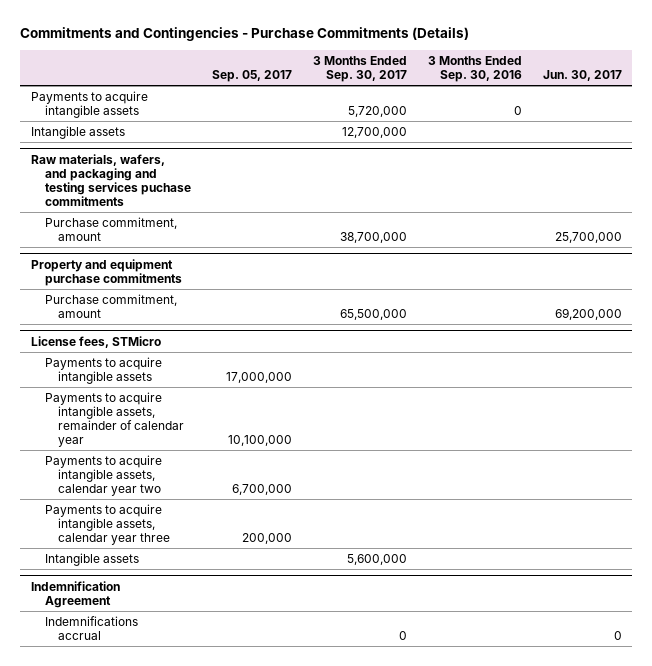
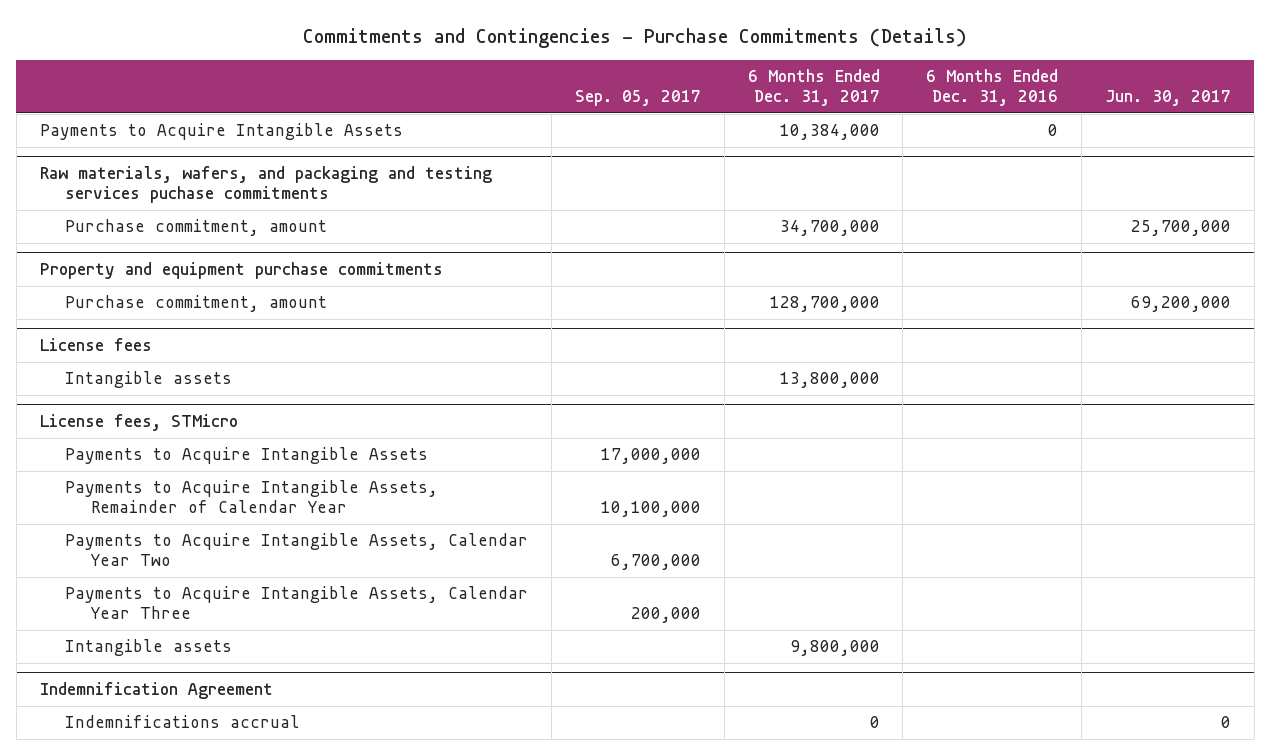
[312,56,407,82] 3 Months Ended Sep. 30, 2017 -> none
[427,56,522,82] 3 Months Ended Sep. 30, 2016 -> none
none -> [747,69,880,107] 6 Months Ended Dec. 31, 2017
none -> [926,69,1059,107] 6 Months Ended Dec. 31, 2016
[30,125,125,139] Intangible assets -> none
[30,90,148,118] Payments to acquire intangible assets -> [39,123,403,141] Payments to Acquire Intangible Assets
none -> [39,338,152,352] License fees
none -> [65,371,233,389] Intangible assets
[44,356,162,384] Payments to acquire intangible assets -> [65,447,429,465] Payments to Acquire Intangible Assets
[44,391,185,447] Payments to acquire intangible assets, remainder of calendar year -> [65,480,439,514] Payments to Acquire Intangible Assets, Remainder of Calendar Year
[44,454,162,496] Payments to acquire intangible assets, calendar year two -> [65,533,529,567] Payments to Acquire Intangible Assets, Calendar Year Two
[44,503,171,545] Payments to acquire intangible assets, calendar year three -> [65,586,529,620] Payments to Acquire Intangible Assets, Calendar Year Three

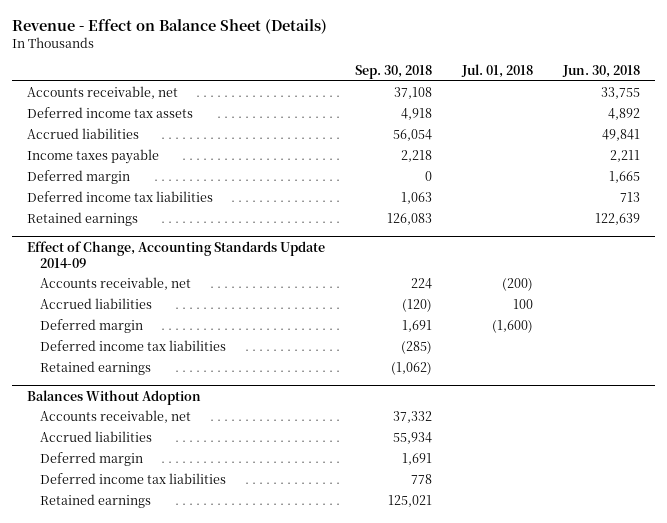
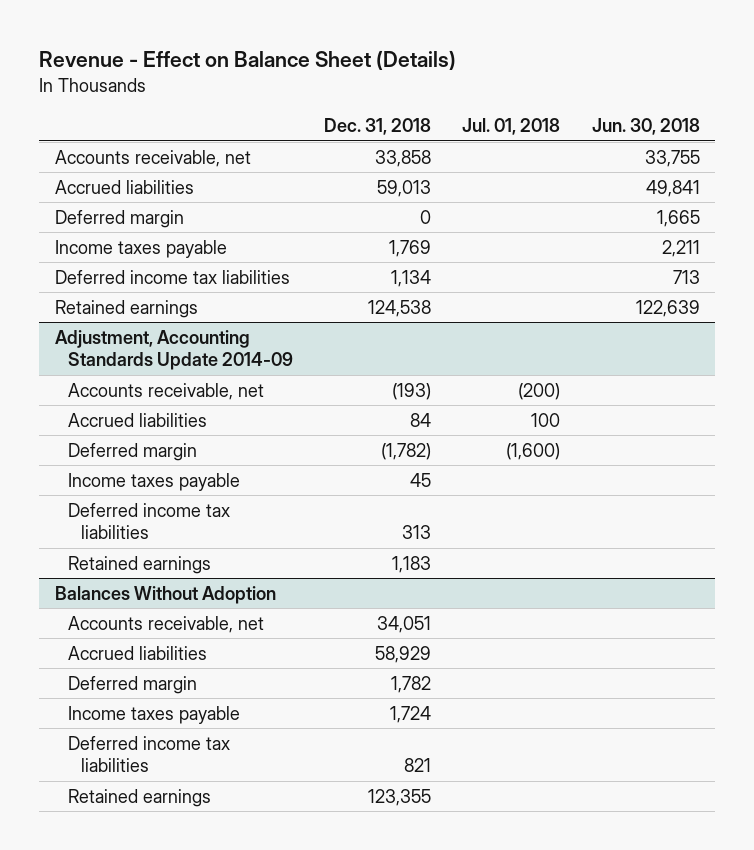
[354,65,432,80] Sep. 30, 2018 -> none
none -> [324,118,432,136] Dec. 31, 2018
[26,106,193,118] Deferred income tax assets -> none
[26,148,159,164] Income taxes payable -> [54,239,227,258] Income taxes payable
[26,240,325,268] Effect of Change, Accounting Standards Update 2014-09 -> [54,329,293,371] Adjustment, Accounting Standards Update 2014-09
none -> [67,472,240,491] Income taxes payable
none -> [67,705,240,724] Income taxes payable

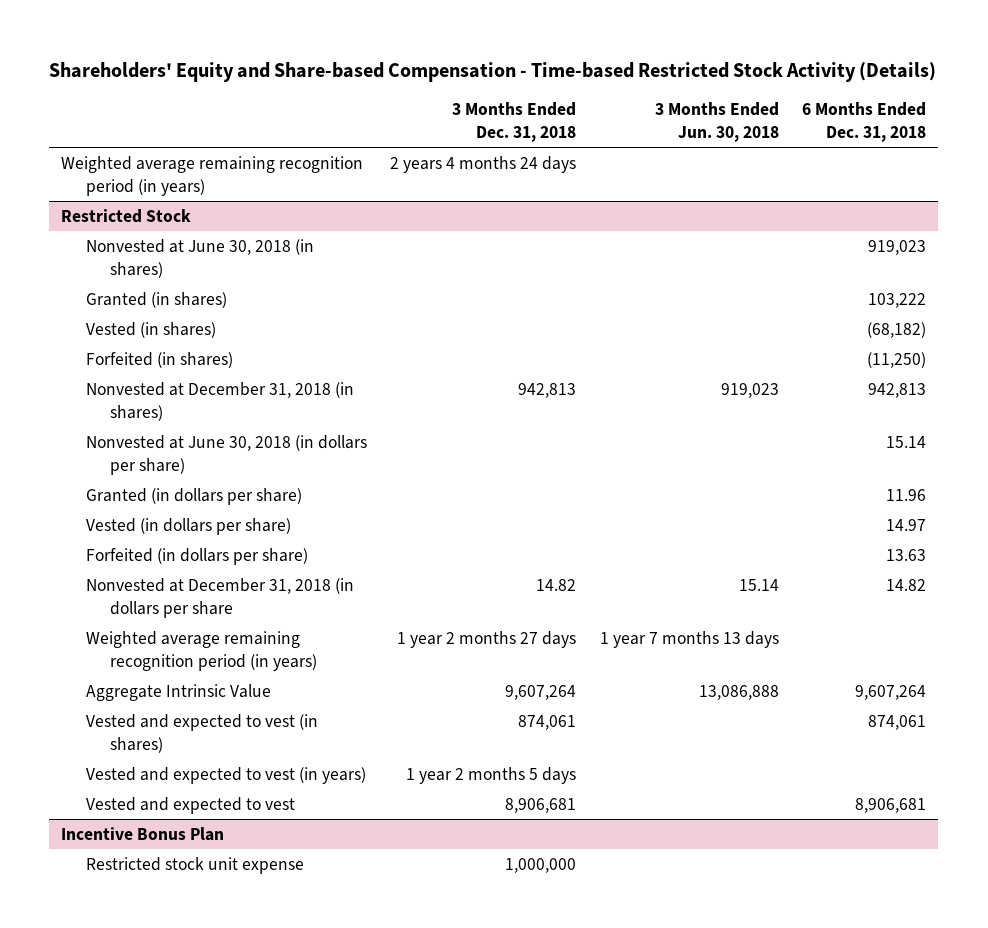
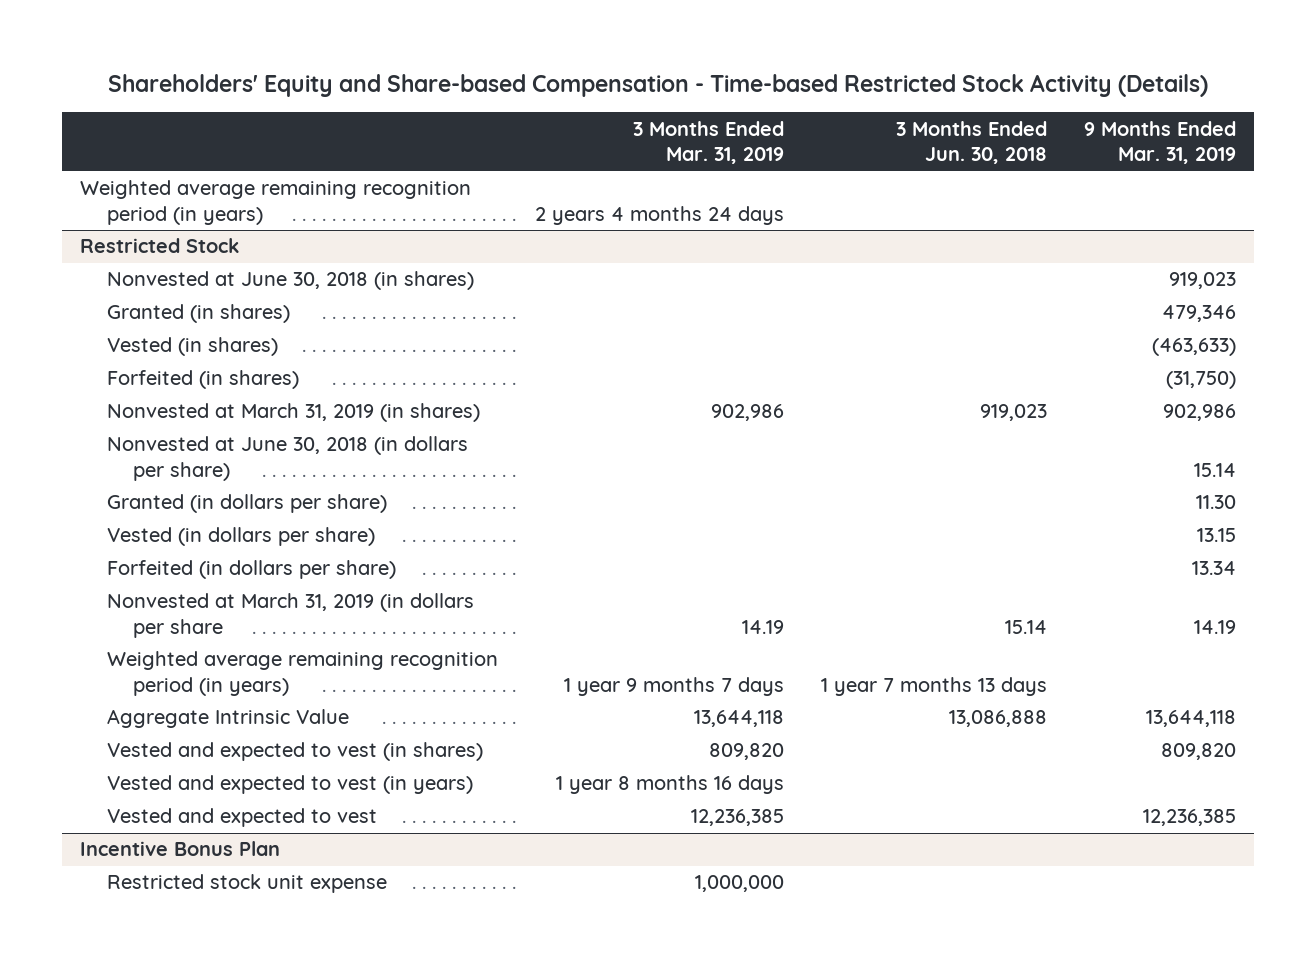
[452,102,577,142] 3 Months Ended Dec. 31, 2018 -> none
[802,102,927,142] 6 Months Ended Dec. 31, 2018 -> none
none -> [632,120,784,165] 3 Months Ended Mar. 31, 2019
none -> [1083,120,1236,165] 9 Months Ended Mar. 31, 2019
[85,382,354,421] Nonvested at December 31, 2018 (in shares) -> [106,403,480,423] Nonvested at March 31, 2019 (in shares)
[85,578,354,618] Nonvested at December 31, 2018 (in dollars per share -> [106,593,474,638] Nonvested at March 31, 2019 (in dollars per share

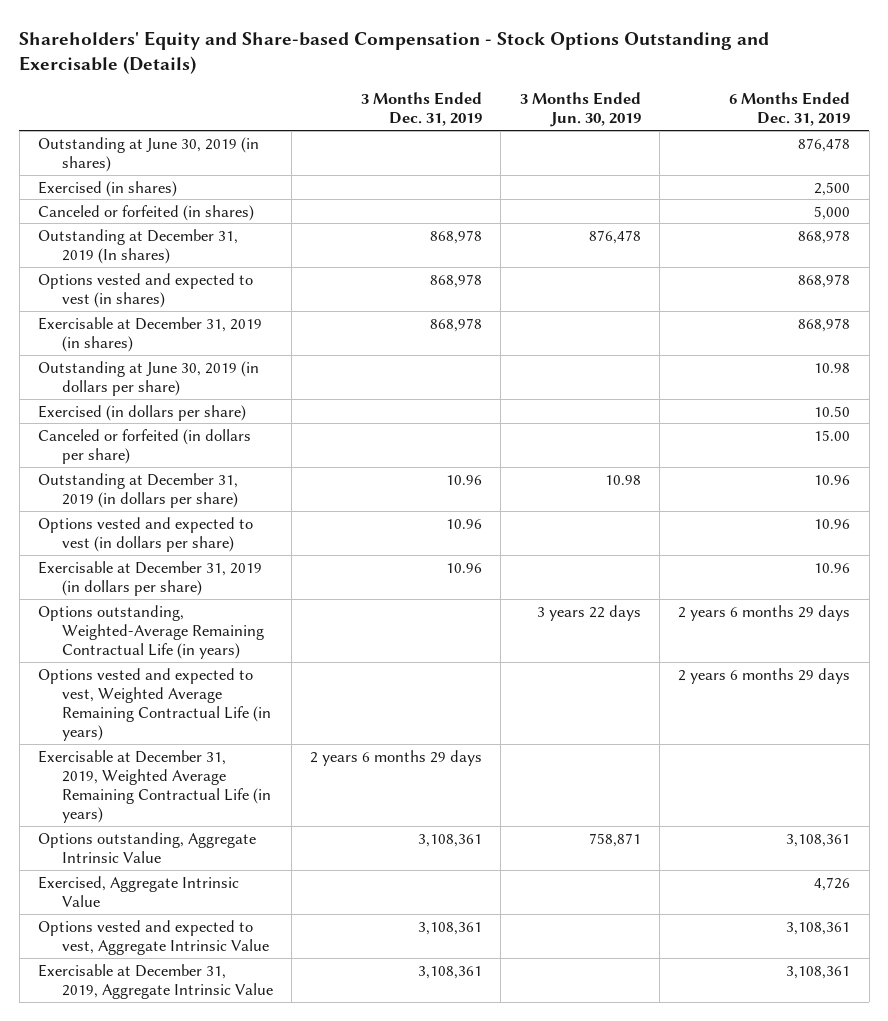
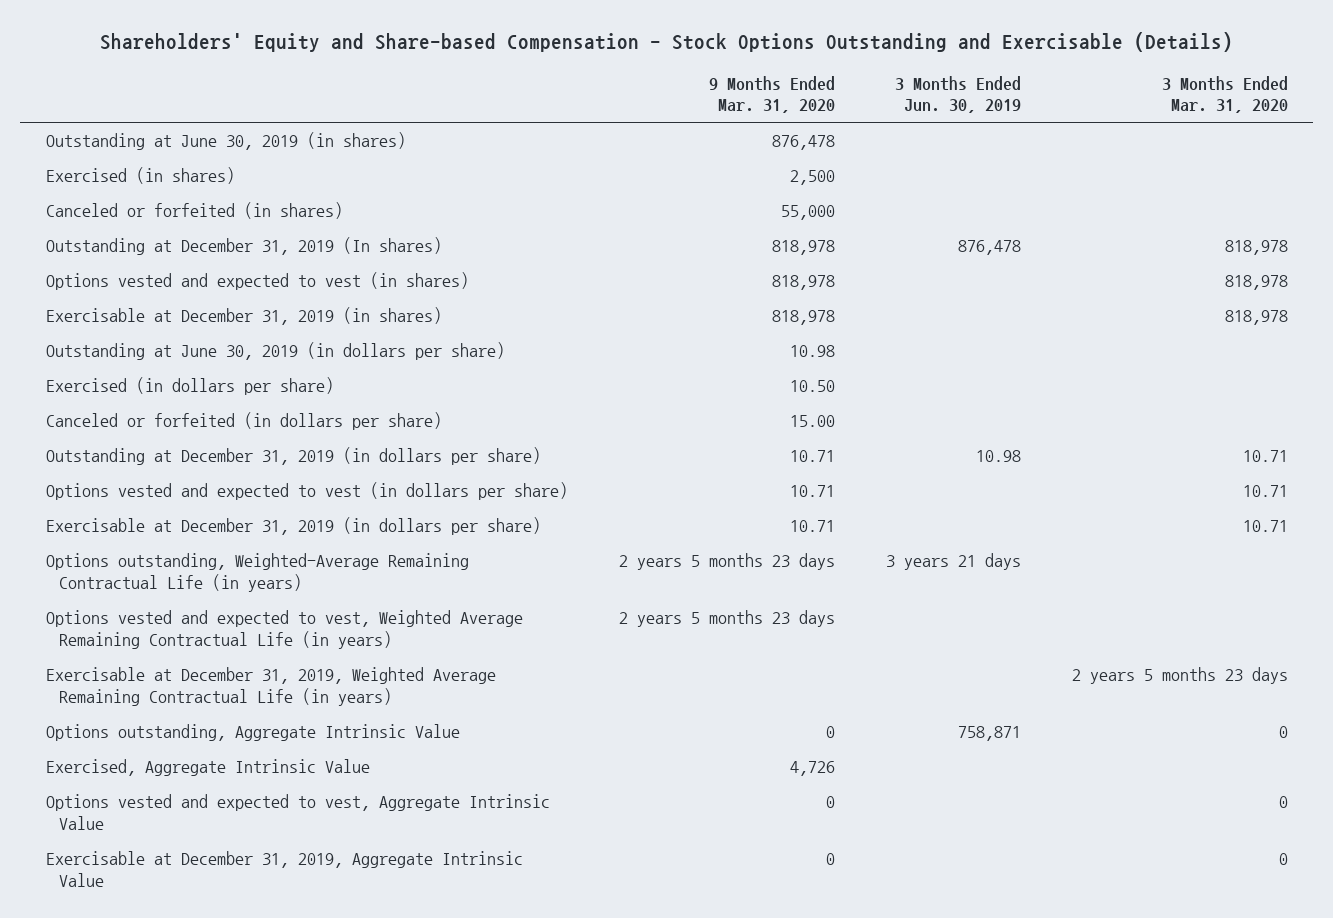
[361,92,483,127] 3 Months Ended Dec. 31, 2019 -> none
[729,92,851,127] 6 Months Ended Dec. 31, 2019 -> none
none -> [708,76,835,114] 9 Months Ended Mar. 31, 2020
none -> [1161,76,1288,114] 3 Months Ended Mar. 31, 2020
[536,604,641,621] 3 years 22 days -> [885,553,1021,571] 3 years 21 days

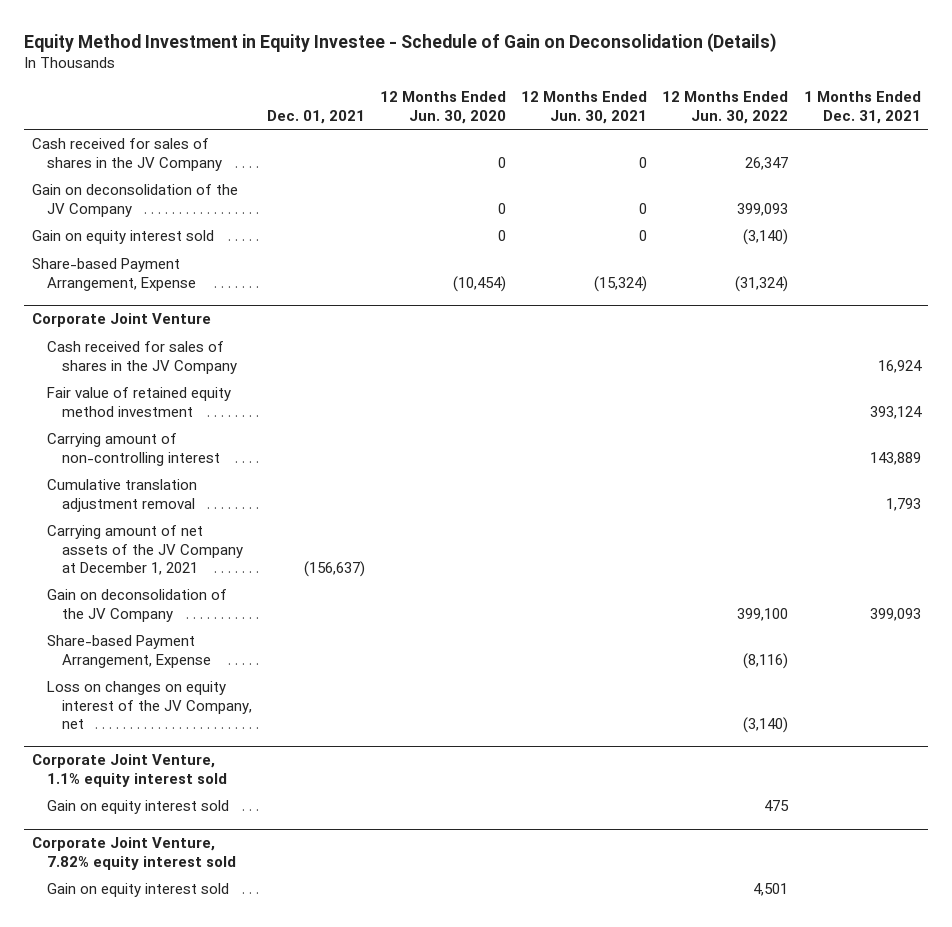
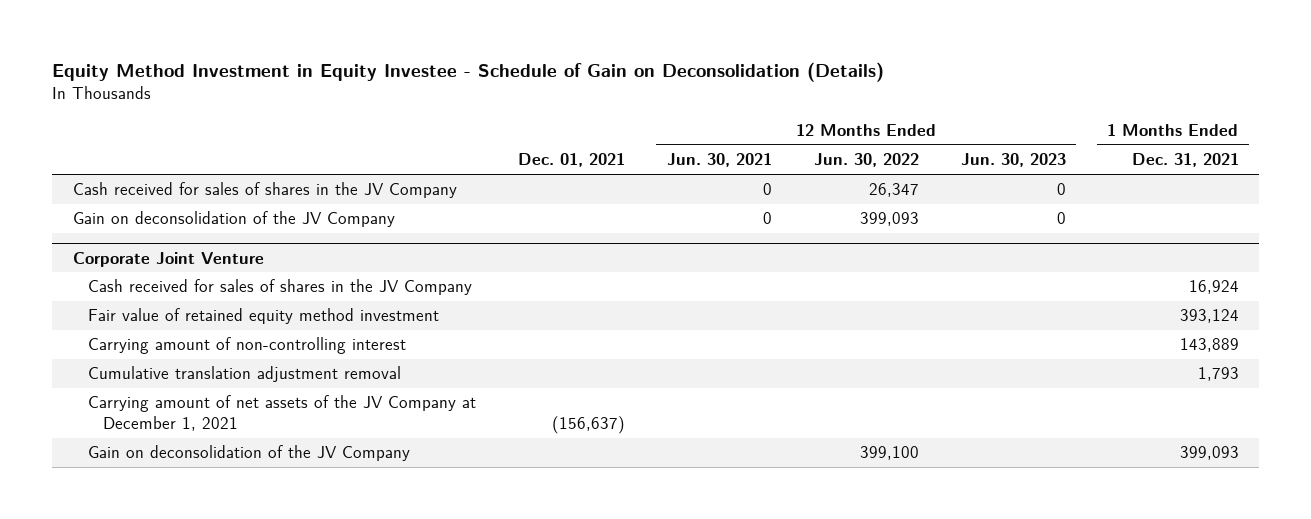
[379,91,506,124] 12 Months Ended Jun. 30, 2020 -> none
none -> [960,153,1066,168] Jun. 30, 2023
[31,230,214,245] Gain on equity interest sold -> none
[31,258,196,291] Share-based Payment Arrangement, Expense -> none
[46,635,211,668] Share-based Payment Arrangement, Expense -> none
[46,681,252,729] Loss on changes on equity interest of the JV Company, net -> none
[31,754,227,787] Corporate Joint Venture, 1.1% equity interest sold -> none
[46,800,229,815] Gain on equity interest sold -> none
[31,837,236,870] Corporate Joint Venture, 7.82% equity interest sold -> none
[46,883,229,898] Gain on equity interest sold -> none

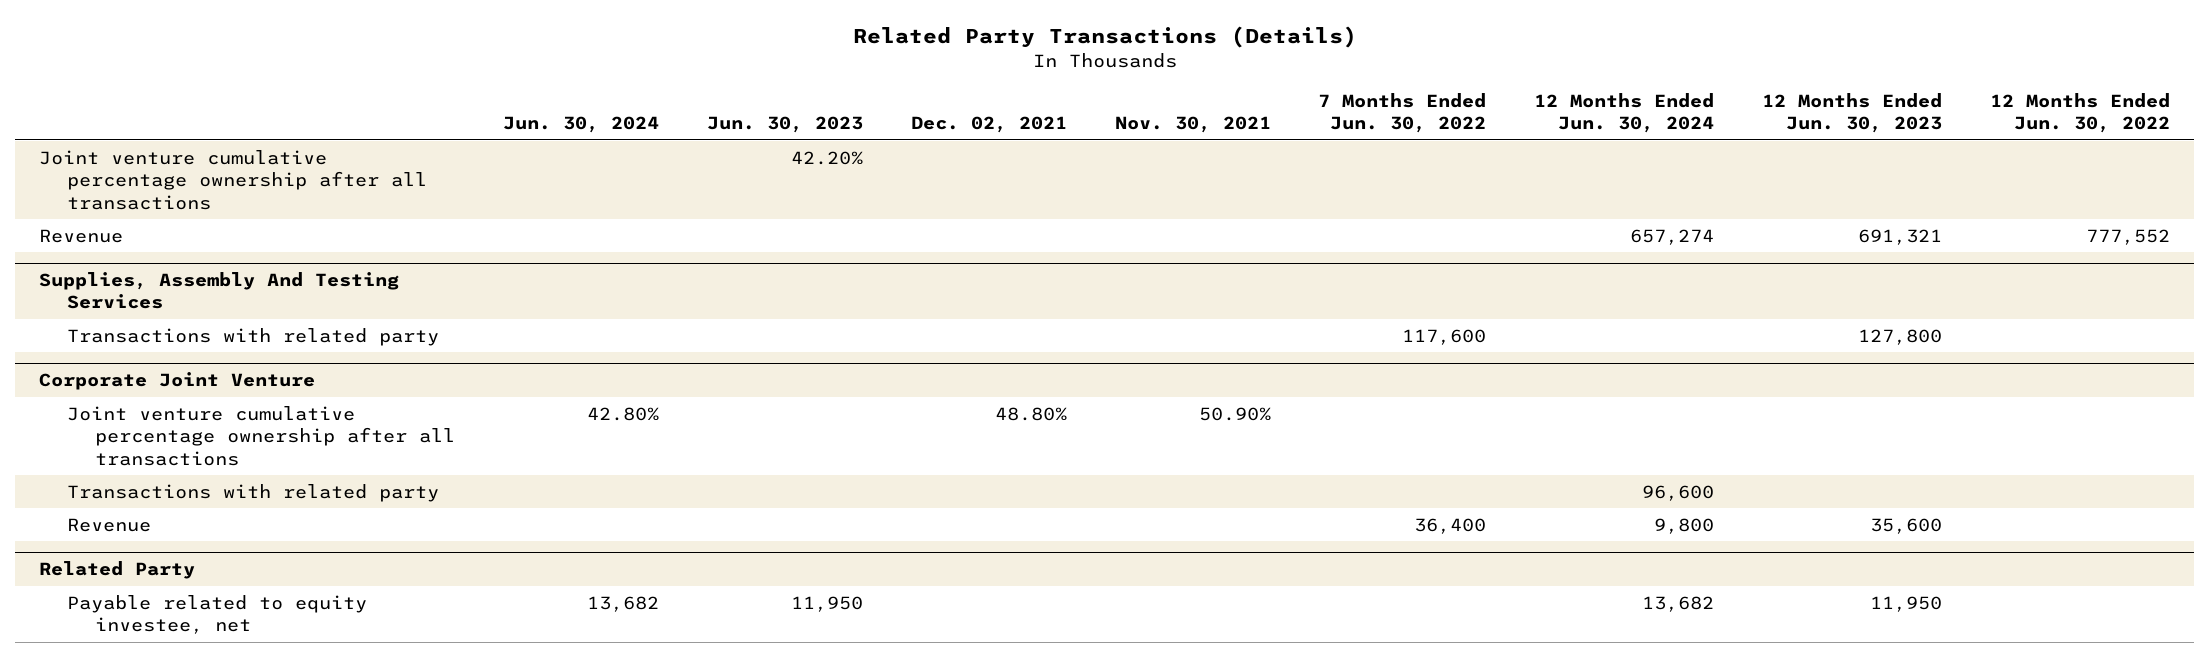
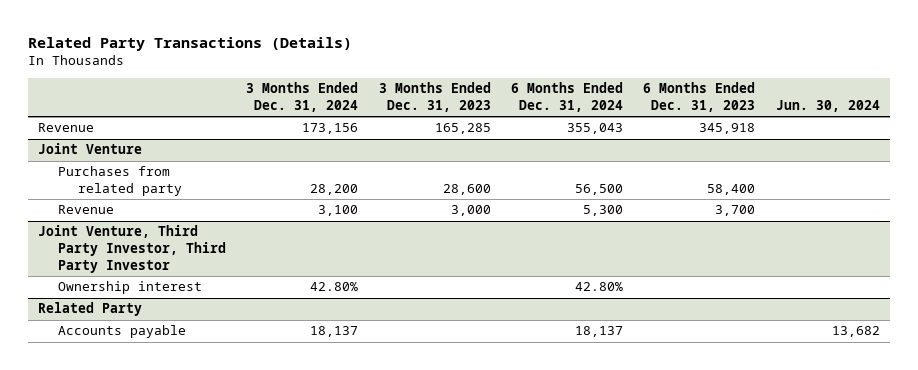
[706,116,863,134] Jun. 30, 2023 -> none
[910,116,1067,134] Dec. 02, 2021 -> none
[1114,116,1271,134] Nov. 30, 2021 -> none
[1318,93,1487,134] 7 Months Ended Jun. 30, 2022 -> none
[1534,93,1715,134] 12 Months Ended Jun. 30, 2024 -> none
[1762,93,1943,134] 12 Months Ended Jun. 30, 2023 -> none
[1990,93,2171,134] 12 Months Ended Jun. 30, 2022 -> none
none -> [246,82,359,113] 3 Months Ended Dec. 31, 2024
none -> [378,82,491,113] 3 Months Ended Dec. 31, 2023
none -> [510,82,623,113] 6 Months Ended Dec. 31, 2024
none -> [643,82,756,113] 6 Months Ended Dec. 31, 2023
[39,149,428,210] Joint venture cumulative percentage ownership after all transactions -> none
[39,272,400,310] Supplies, Assembly And Testing Services -> none
[67,327,440,346] Transactions with related party -> none
[67,405,456,466] Joint venture cumulative percentage ownership after all transactions -> none
[39,372,316,391] Corporate Joint Venture -> [37,143,142,155] Joint Venture
[67,483,440,502] Transactions with related party -> [57,166,182,197] Purchases from related party
none -> [37,225,226,273] Joint Venture, Third Party Investor, Third Party Investor
none -> [57,281,202,295] Ownership interest
[67,594,368,635] Payable related to equity investee, net -> [57,325,186,339] Accounts payable

